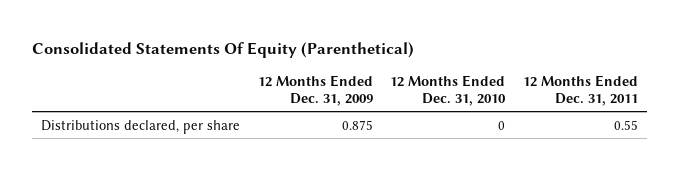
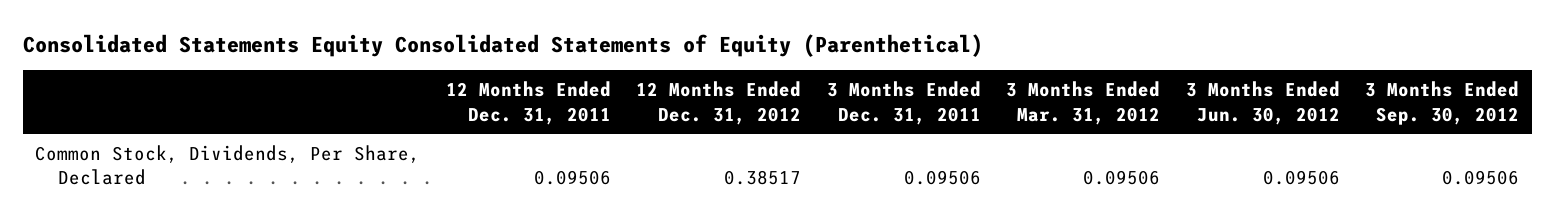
[32,42,415,59] Consolidated Statements Of Equity (Parenthetical) -> [22,33,983,57] Consolidated Statements Equity Consolidated Statements of Equity (Parenthetical)
[257,75,373,106] 12 Months Ended Dec. 31, 2009 -> none
[390,75,507,106] 12 Months Ended Dec. 31, 2010 -> none
none -> [636,81,802,125] 12 Months Ended Dec. 31, 2012
none -> [826,81,981,125] 3 Months Ended Dec. 31, 2011
none -> [1006,81,1161,125] 3 Months Ended Mar. 31, 2012
none -> [1185,81,1340,125] 3 Months Ended Jun. 30, 2012
none -> [1364,81,1519,125] 3 Months Ended Sep. 30, 2012
[40,119,240,134] Distributions declared, per share -> [35,144,421,186] Common Stock, Dividends, Per Share, Declared
[613,119,638,130] 0.55 -> [533,170,611,186] 0.09506

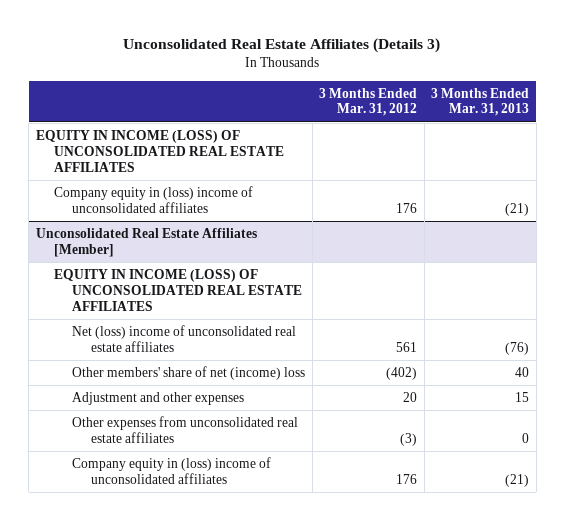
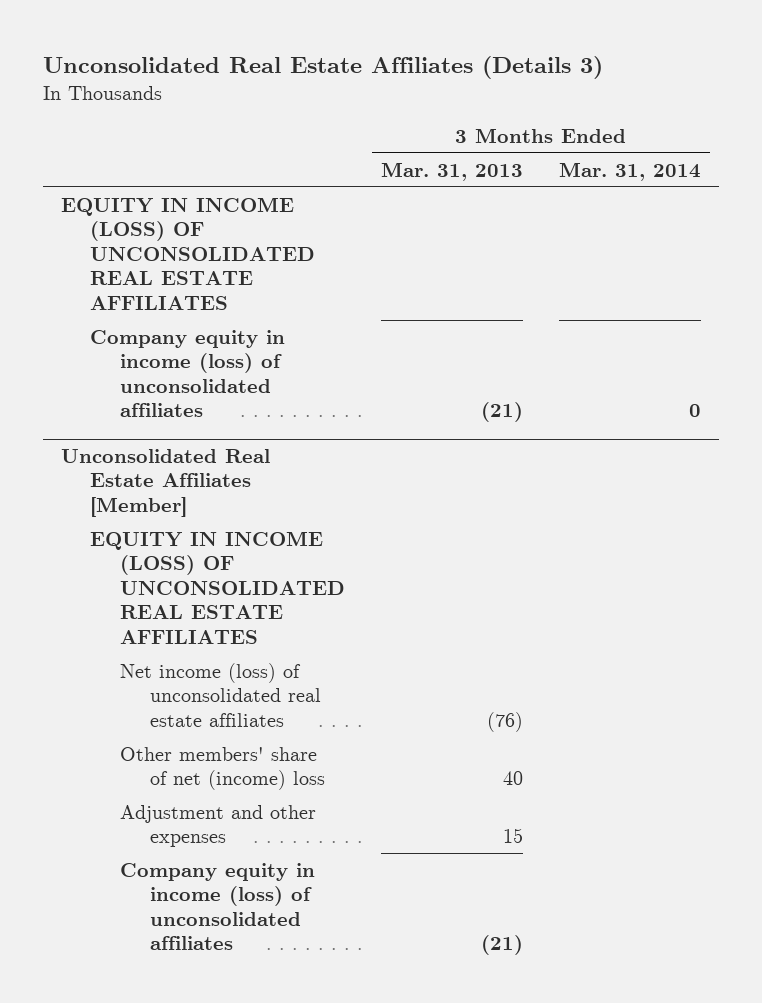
[319,87,418,117] 3 Months Ended Mar. 31, 2012 -> none
none -> [559,161,702,181] Mar. 31, 2014
[54,186,254,213] Company equity in (loss) income of unconsolidated affiliates -> [90,329,286,418] Company equity in income (loss) of unconsolidated affiliates
[72,325,297,352] Net (loss) income of unconsolidated real estate affiliates -> [120,662,321,727] Net income (loss) of unconsolidated real estate affiliates
[72,416,299,443] Other expenses from unconsolidated real estate affiliates -> none
[72,457,272,484] Company equity in (loss) income of unconsolidated affiliates -> [120,862,316,951] Company equity in income (loss) of unconsolidated affiliates

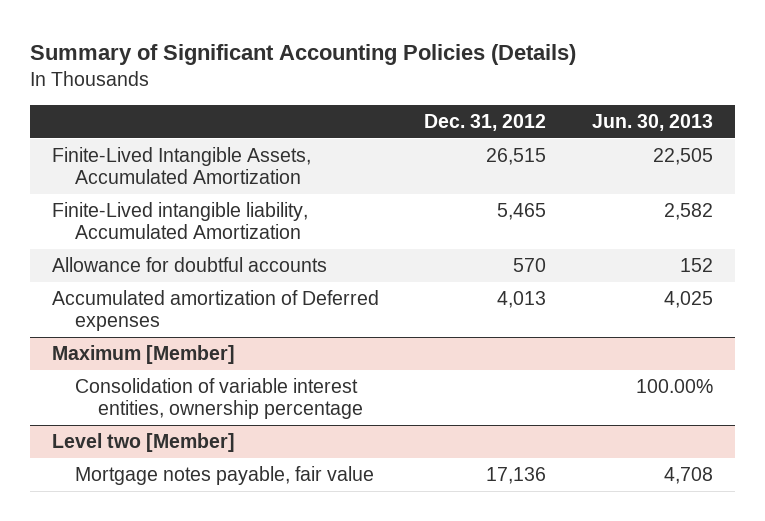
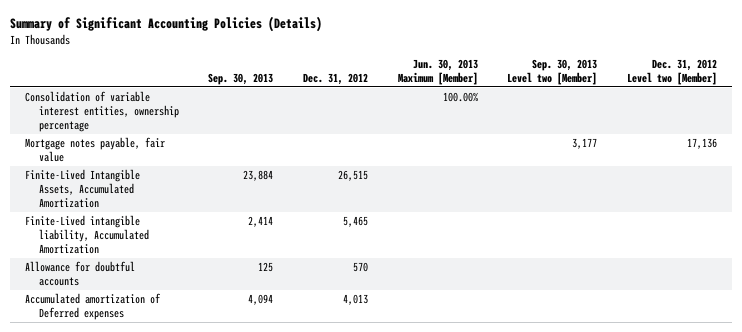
[591,114,713,132] Jun. 30, 2013 -> none
none -> [208,73,274,86] Sep. 30, 2013
none -> [397,59,478,86] Jun. 30, 2013 Maximum [Member]
none -> [507,59,598,86] Sep. 30, 2013 Level two [Member]
none -> [626,59,717,86] Dec. 31, 2012 Level two [Member]
none -> [25,90,179,132] Consolidation of variable interest entities, ownership percentage
none -> [25,136,166,162] Mortgage notes payable, fair value
[52,345,236,365] Maximum [Member] -> none
[74,378,363,420] Consolidation of variable interest entities, ownership percentage -> none
[52,433,236,453] Level two [Member] -> none
[74,466,374,486] Mortgage notes payable, fair value -> none

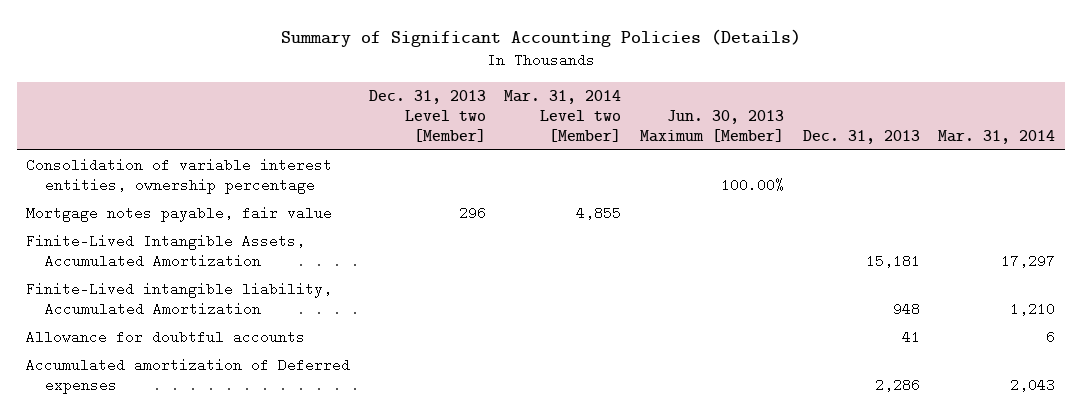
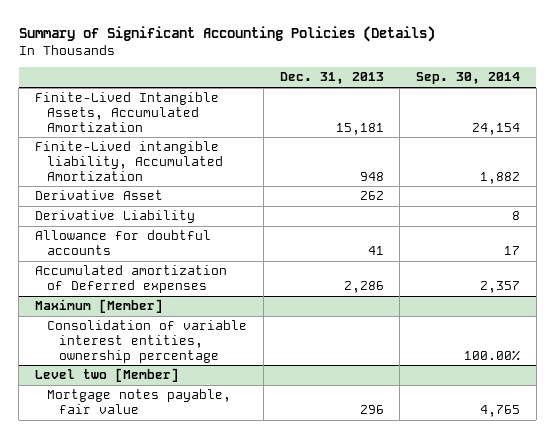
[368,90,486,143] Dec. 31, 2013 Level two [Member] -> none
[504,90,622,143] Mar. 31, 2014 Level two [Member] -> none
[640,110,785,143] Jun. 30, 2013 Maximum [Member] -> none
[938,130,1056,145] Mar. 31, 2014 -> none
none -> [416,72,521,85] Sep. 30, 2014
[26,157,333,195] Consolidation of variable interest entities, ownership percentage -> none
[26,205,333,222] Mortgage notes payable, fair value -> none
none -> [34,190,163,201] Derivative Asset
none -> [34,210,195,224] Derivative Liability
none -> [34,299,163,314] Maximum [Member]
none -> [47,320,248,363] Consolidation of variable interest entities, ownership percentage
none -> [34,368,179,383] Level two [Member]
none -> [47,389,232,414] Mortgage notes payable, fair value

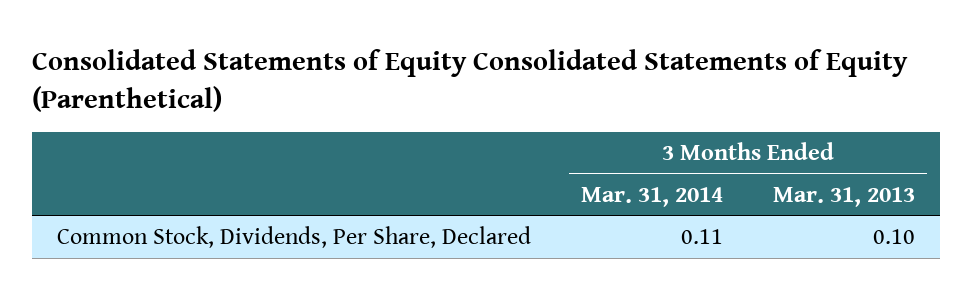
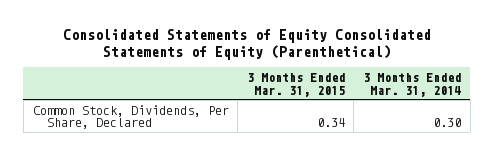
[772,186,915,207] Mar. 31, 2013 -> none
none -> [246,72,345,97] 3 Months Ended Mar. 31, 2015
[681,229,724,245] 0.11 -> [432,118,461,128] 0.30

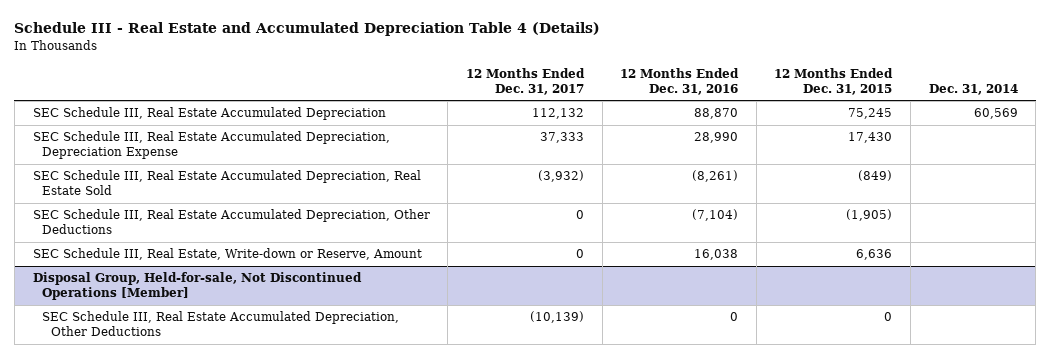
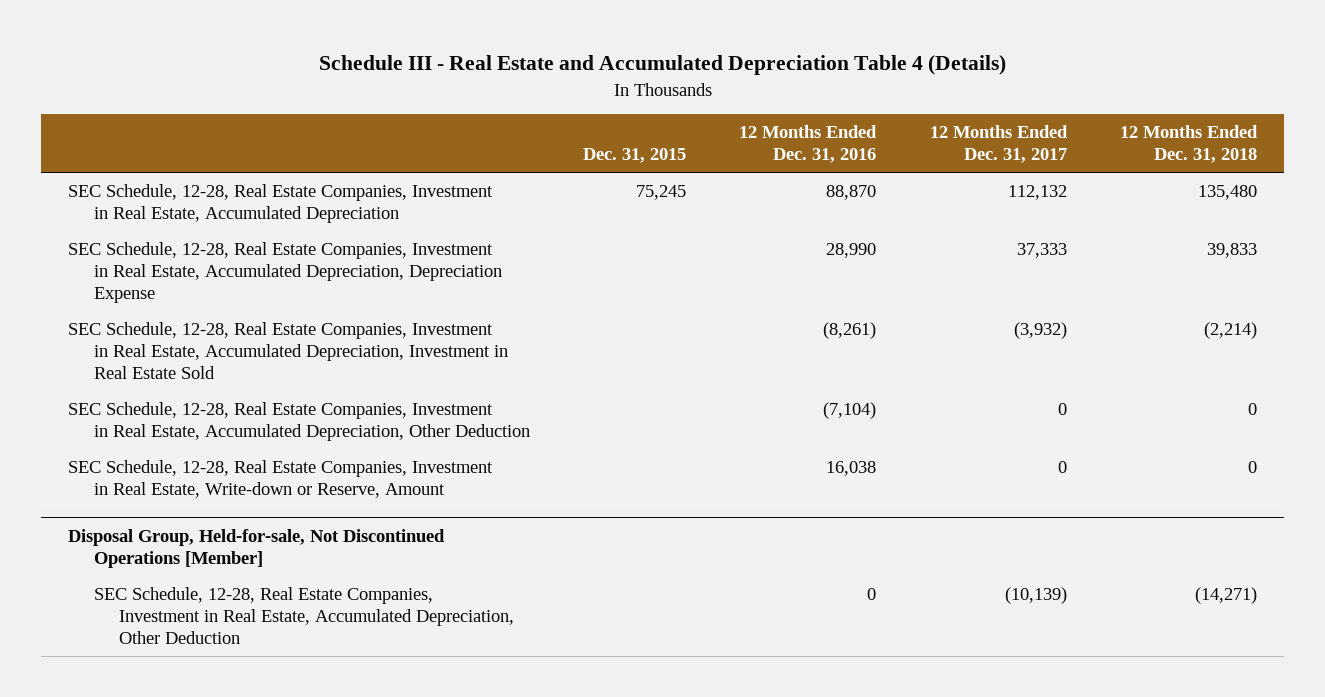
[774,68,894,95] 12 Months Ended Dec. 31, 2015 -> none
[928,83,1018,95] Dec. 31, 2014 -> none
none -> [583,148,687,164] Dec. 31, 2015
none -> [1120,125,1259,164] 12 Months Ended Dec. 31, 2018
[32,107,386,121] SEC Schedule III, Real Estate Accumulated Depreciation -> [68,184,494,223] SEC Schedule, 12-28, Real Estate Companies, Investment in Real Estate, Accumulated Depreciation
[32,131,390,160] SEC Schedule III, Real Estate Accumulated Depreciation, Depreciation Expense -> [68,242,502,303] SEC Schedule, 12-28, Real Estate Companies, Investment in Real Estate, Accumulated Depreciation, Depreciation Expense
[32,170,421,196] SEC Schedule III, Real Estate Accumulated Depreciation, Real Estate Sold -> [68,322,508,379] SEC Schedule, 12-28, Real Estate Companies, Investment in Real Estate, Accumulated Depreciation, Investment in Real Estate Sold
[32,209,430,235] SEC Schedule III, Real Estate Accumulated Depreciation, Other Deductions -> [68,402,530,441] SEC Schedule, 12-28, Real Estate Companies, Investment in Real Estate, Accumulated Depreciation, Other Deduction
[32,248,422,261] SEC Schedule III, Real Estate, Write-down or Reserve, Amount -> [68,460,494,498] SEC Schedule, 12-28, Real Estate Companies, Investment in Real Estate, Write-down or Reserve, Amount
[41,311,399,337] SEC Schedule III, Real Estate Accumulated Depreciation, Other Deductions -> [93,587,515,644] SEC Schedule, 12-28, Real Estate Companies, Investment in Real Estate, Accumulated Depreciation, Other Deduction

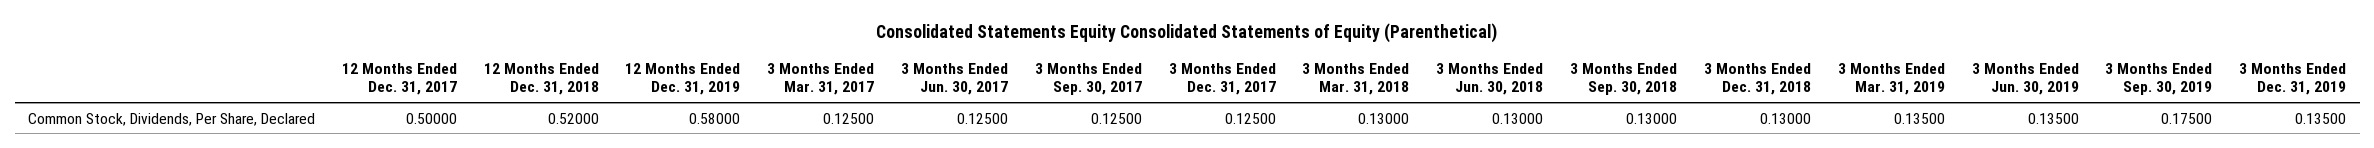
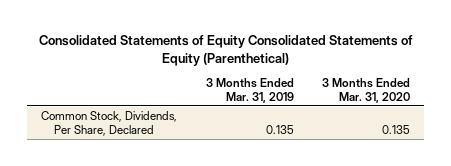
[876,23,1498,44] Consolidated Statements Equity Consolidated Statements of Equity (Parenthetical) -> [38,35,413,66] Consolidated Statements of Equity Consolidated Statements of Equity (Parenthetical)
[341,63,457,96] 12 Months Ended Dec. 31, 2017 -> none
[483,63,599,96] 12 Months Ended Dec. 31, 2018 -> none
[625,63,741,96] 12 Months Ended Dec. 31, 2019 -> none
[767,63,875,96] 3 Months Ended Mar. 31, 2017 -> none
[901,63,1009,96] 3 Months Ended Jun. 30, 2017 -> none
[1034,63,1142,96] 3 Months Ended Sep. 30, 2017 -> none
[1168,63,1276,96] 3 Months Ended Dec. 31, 2017 -> none
[1302,63,1410,96] 3 Months Ended Mar. 31, 2018 -> none
[1436,63,1544,96] 3 Months Ended Jun. 30, 2018 -> none
[1570,63,1678,96] 3 Months Ended Sep. 30, 2018 -> none
[1703,63,1811,96] 3 Months Ended Dec. 31, 2018 -> none
[1971,63,2079,96] 3 Months Ended Jun. 30, 2019 -> none
[2105,63,2213,96] 3 Months Ended Sep. 30, 2019 -> none
[2239,63,2347,96] 3 Months Ended Dec. 31, 2019 -> none
none -> [321,77,410,104] 3 Months Ended Mar. 31, 2020
[1893,112,1945,124] 0.13500 -> [265,125,294,135] 0.135

